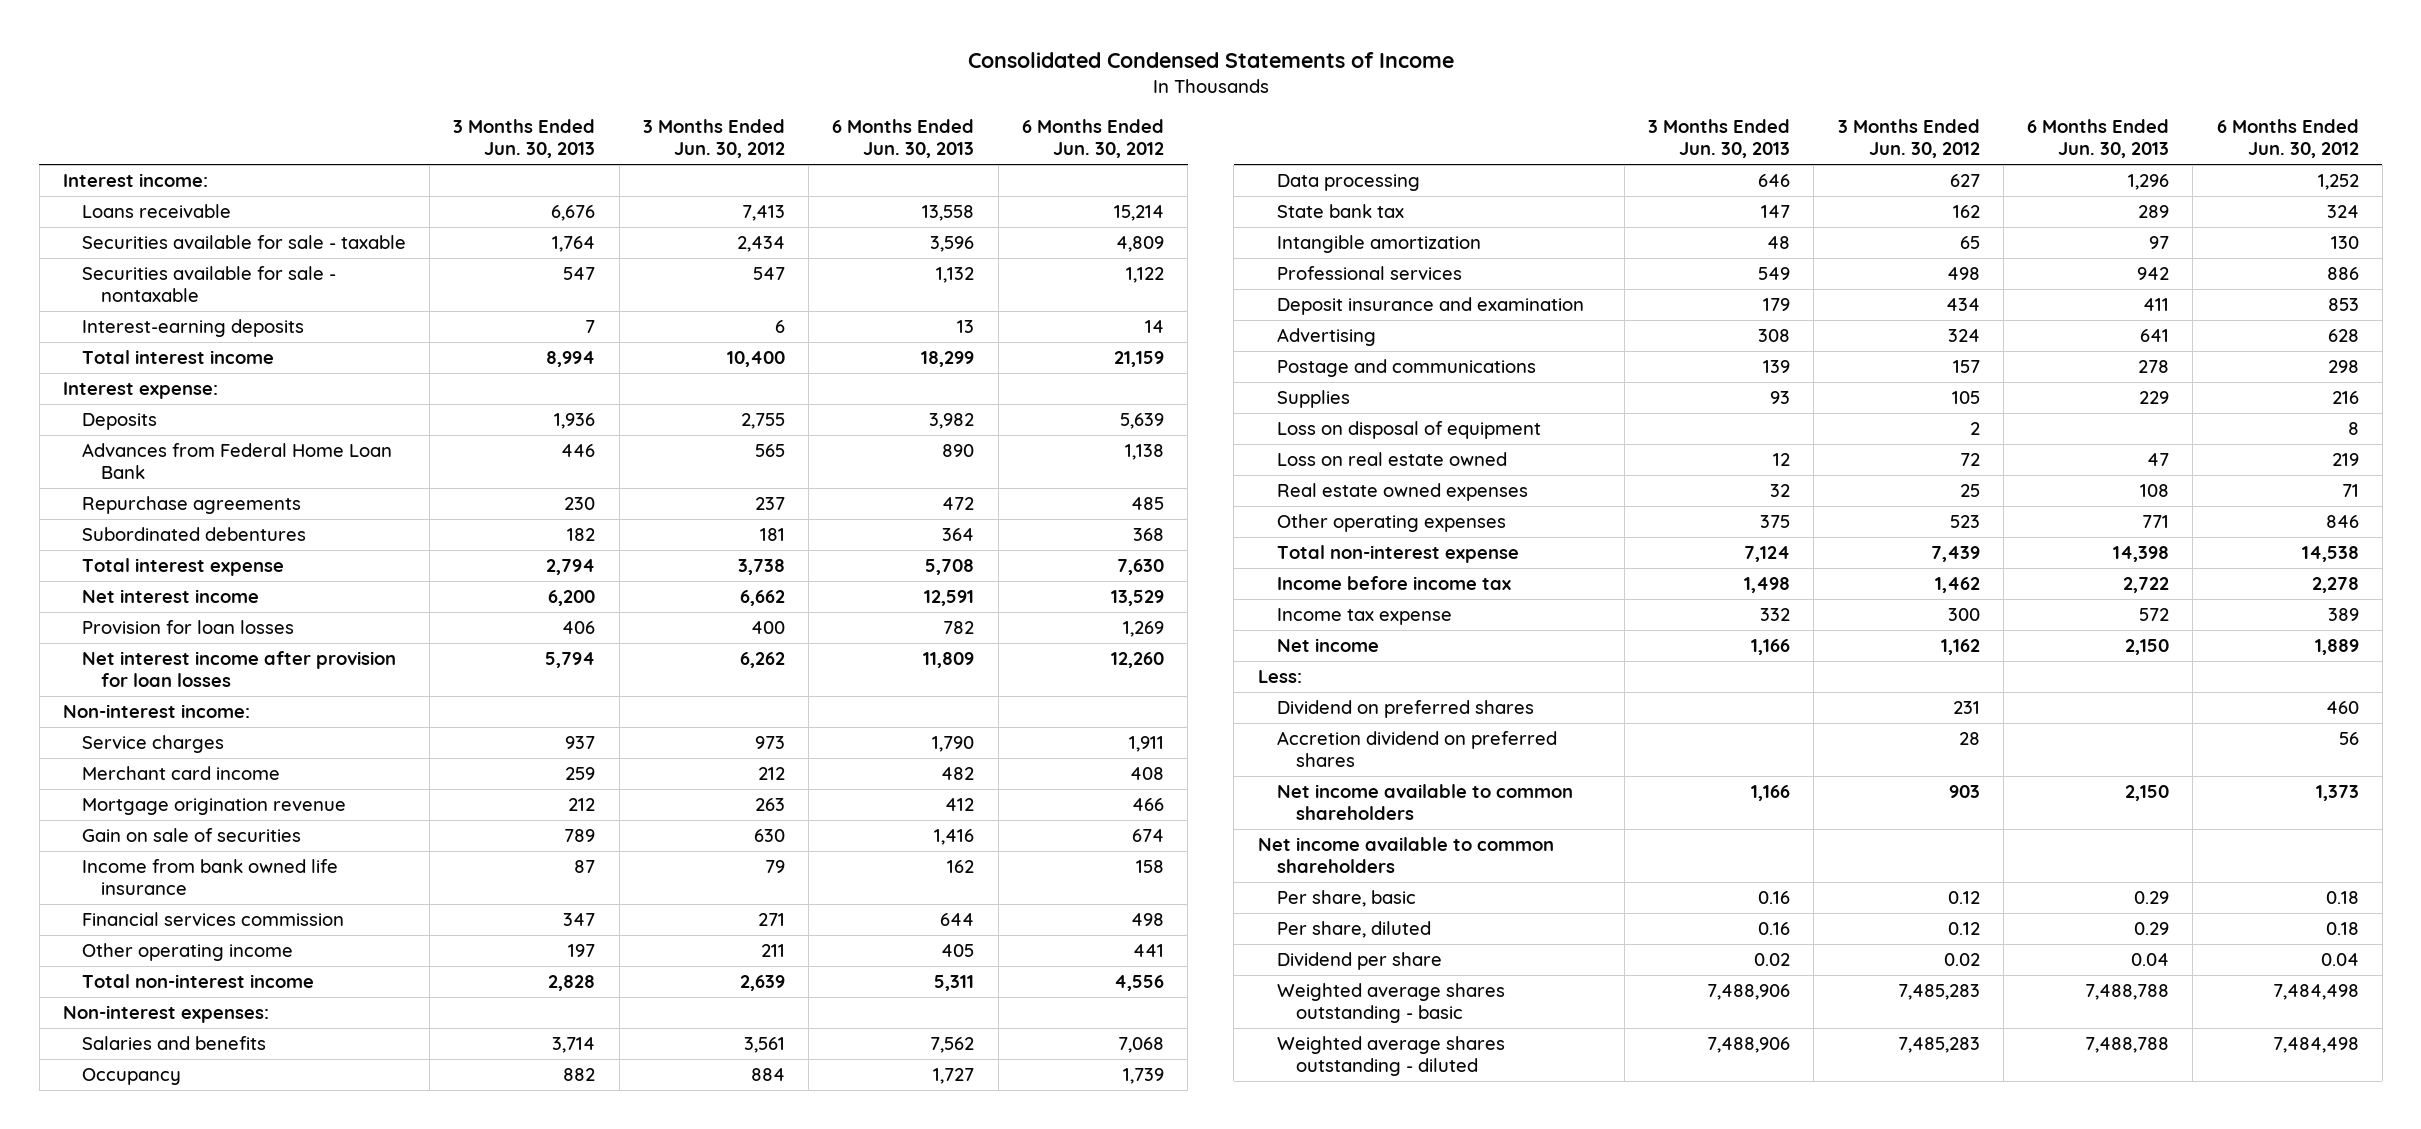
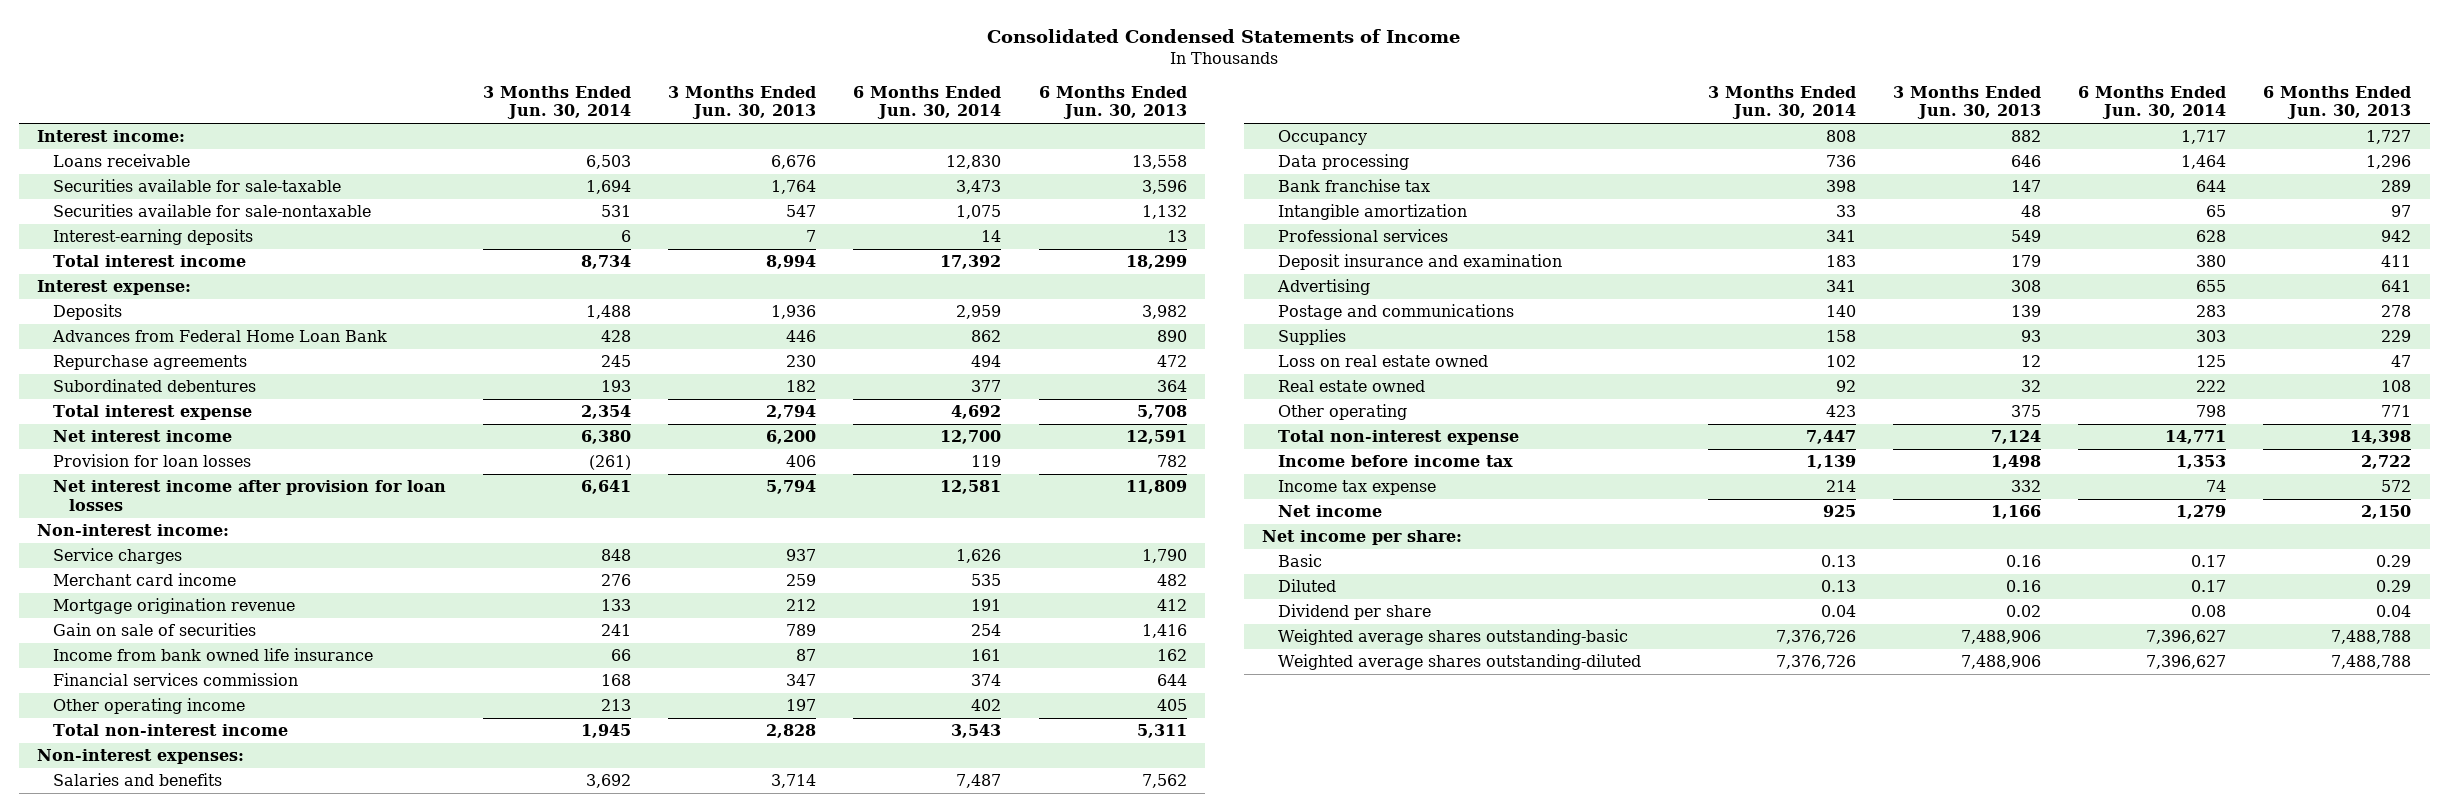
[642,119,785,159] 3 Months Ended Jun. 30, 2012 -> none
[1021,119,1164,159] 6 Months Ended Jun. 30, 2012 -> none
none -> [483,85,632,120] 3 Months Ended Jun. 30, 2014
none -> [853,85,1002,120] 6 Months Ended Jun. 30, 2014
[81,235,406,250] Securities available for sale - taxable -> [53,179,342,193] Securities available for sale-taxable
[81,266,336,303] Securities available for sale - nontaxable -> [53,204,372,218] Securities available for sale-nontaxable
[1276,204,1404,219] State bank tax -> [1278,179,1431,193] Bank franchise tax
[1276,421,1541,440] Loss on disposal of equipment -> none
[1276,483,1528,502] Real estate owned expenses -> [1278,380,1426,393] Real estate owned
[1276,514,1506,533] Other operating expenses -> [1278,404,1408,421] Other operating
[1257,670,1302,684] Less: -> none
[1276,700,1534,719] Dividend on preferred shares -> none
[1276,731,1557,768] Accretion dividend on preferred shares -> none
[1276,784,1573,821] Net income available to common shareholders -> none
[1257,837,1554,874] Net income available to common shareholders -> [1262,530,1463,546] Net income per share:
[1276,890,1416,908] Per share, basic -> [1278,554,1323,568] Basic
[1276,921,1431,939] Per share, diluted -> [1278,579,1337,593] Diluted
[1276,983,1505,1024] Weighted average shares outstanding - basic -> [1278,629,1629,646] Weighted average shares outstanding-basic
[1276,1036,1505,1077] Weighted average shares outstanding - diluted -> [1278,654,1642,671] Weighted average shares outstanding-diluted

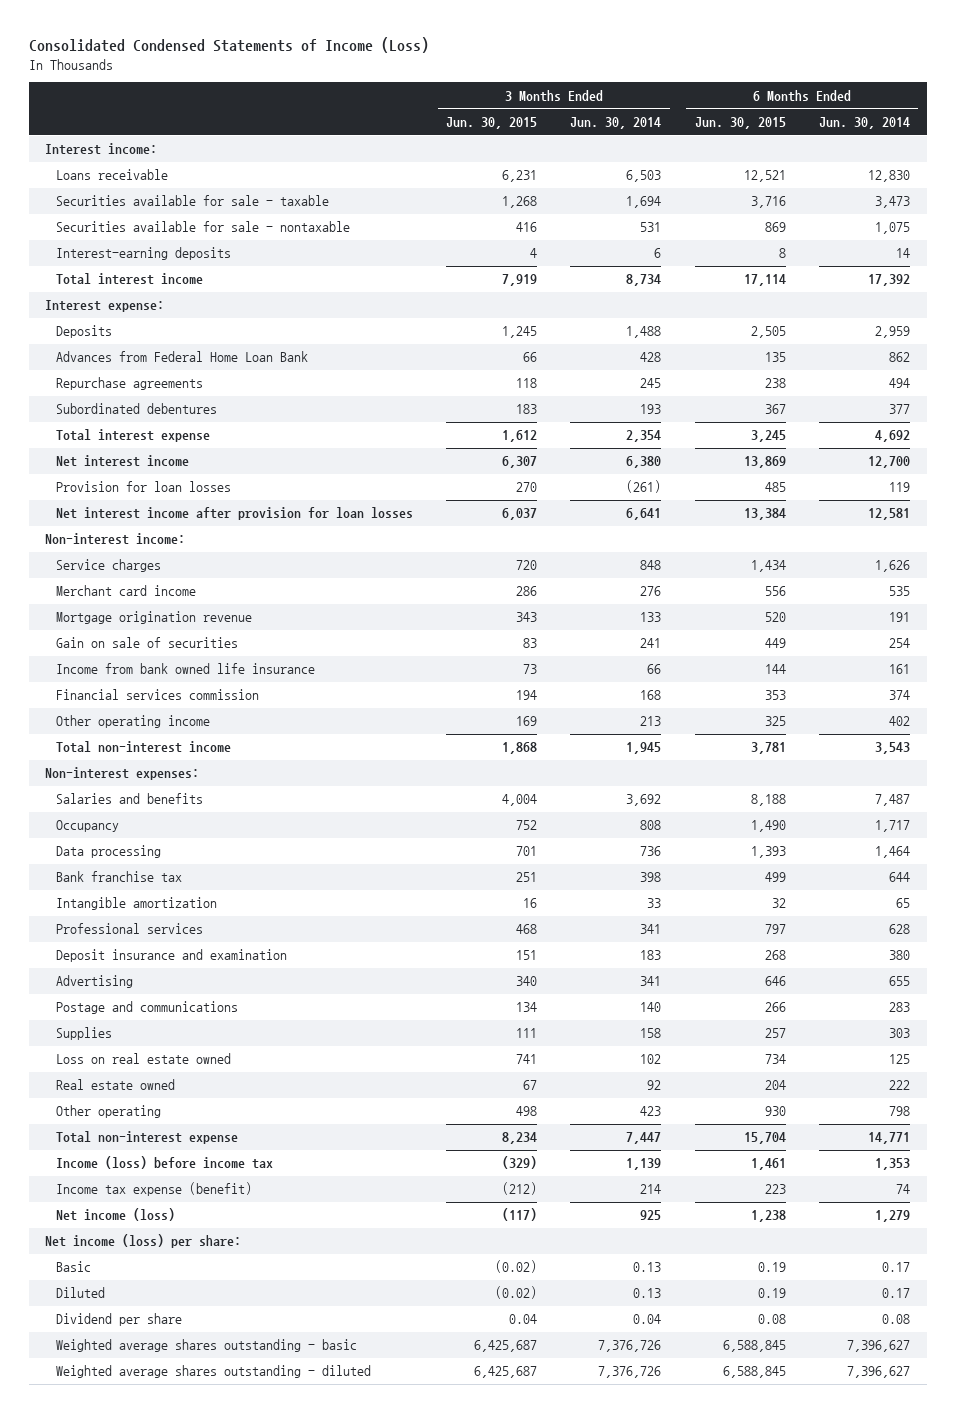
[987,28,1461,43] Consolidated Condensed Statements of Income -> [28,37,429,54] Consolidated Condensed Statements of Income (Loss)
[668,85,817,120] 3 Months Ended Jun. 30, 2013 -> none
[1038,85,1187,120] 6 Months Ended Jun. 30, 2013 -> none
none -> [445,116,537,129] Jun. 30, 2015
none -> [694,116,786,129] Jun. 30, 2015
[53,179,342,193] Securities available for sale-taxable -> [55,195,329,207] Securities available for sale - taxable
[53,204,372,218] Securities available for sale-nontaxable -> [55,221,350,233] Securities available for sale - nontaxable
[1278,455,1514,468] Income before income tax -> [55,1156,273,1170] Income (loss) before income tax
[1278,480,1437,496] Income tax expense -> [55,1182,252,1197] Income tax expense (benefit)
[1278,505,1383,518] Net income -> [55,1208,175,1222] Net income (loss)
[1262,530,1463,546] Net income per share: -> [45,1234,242,1249] Net income (loss) per share:
[1278,629,1629,646] Weighted average shares outstanding-basic -> [55,1339,357,1353] Weighted average shares outstanding - basic
[1278,654,1642,671] Weighted average shares outstanding-diluted -> [55,1365,371,1379] Weighted average shares outstanding - diluted

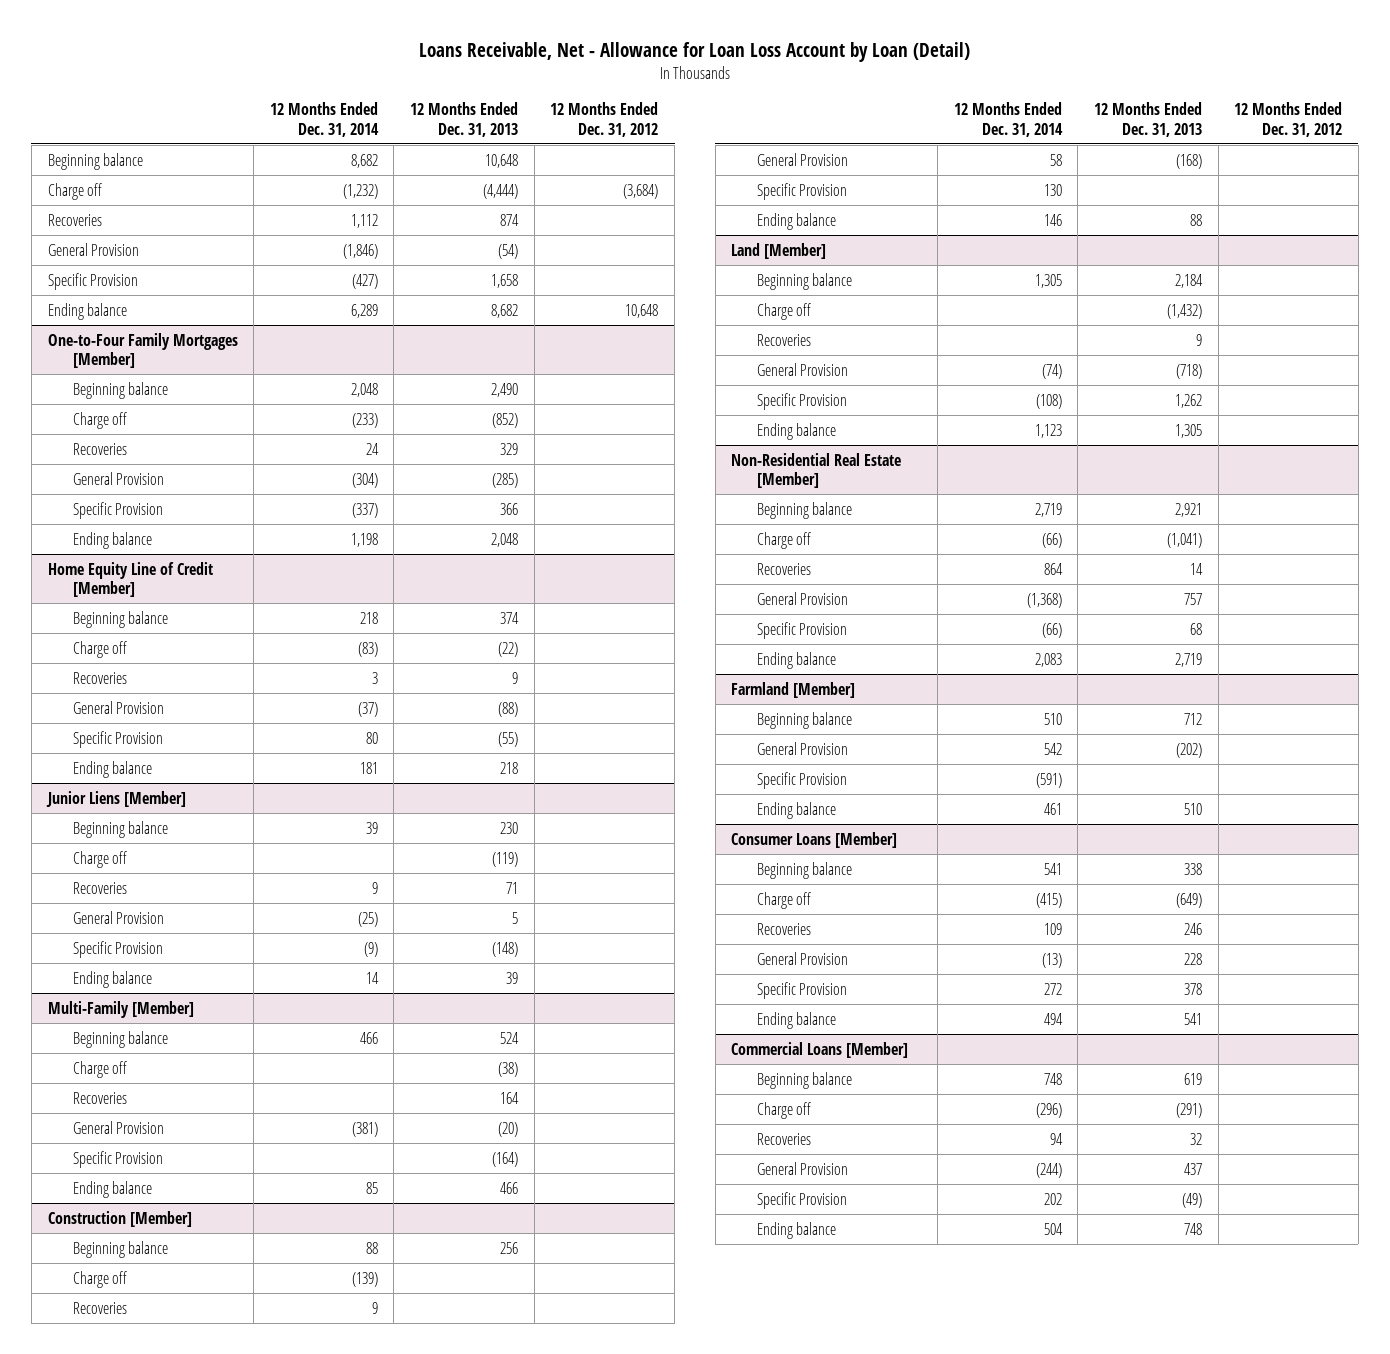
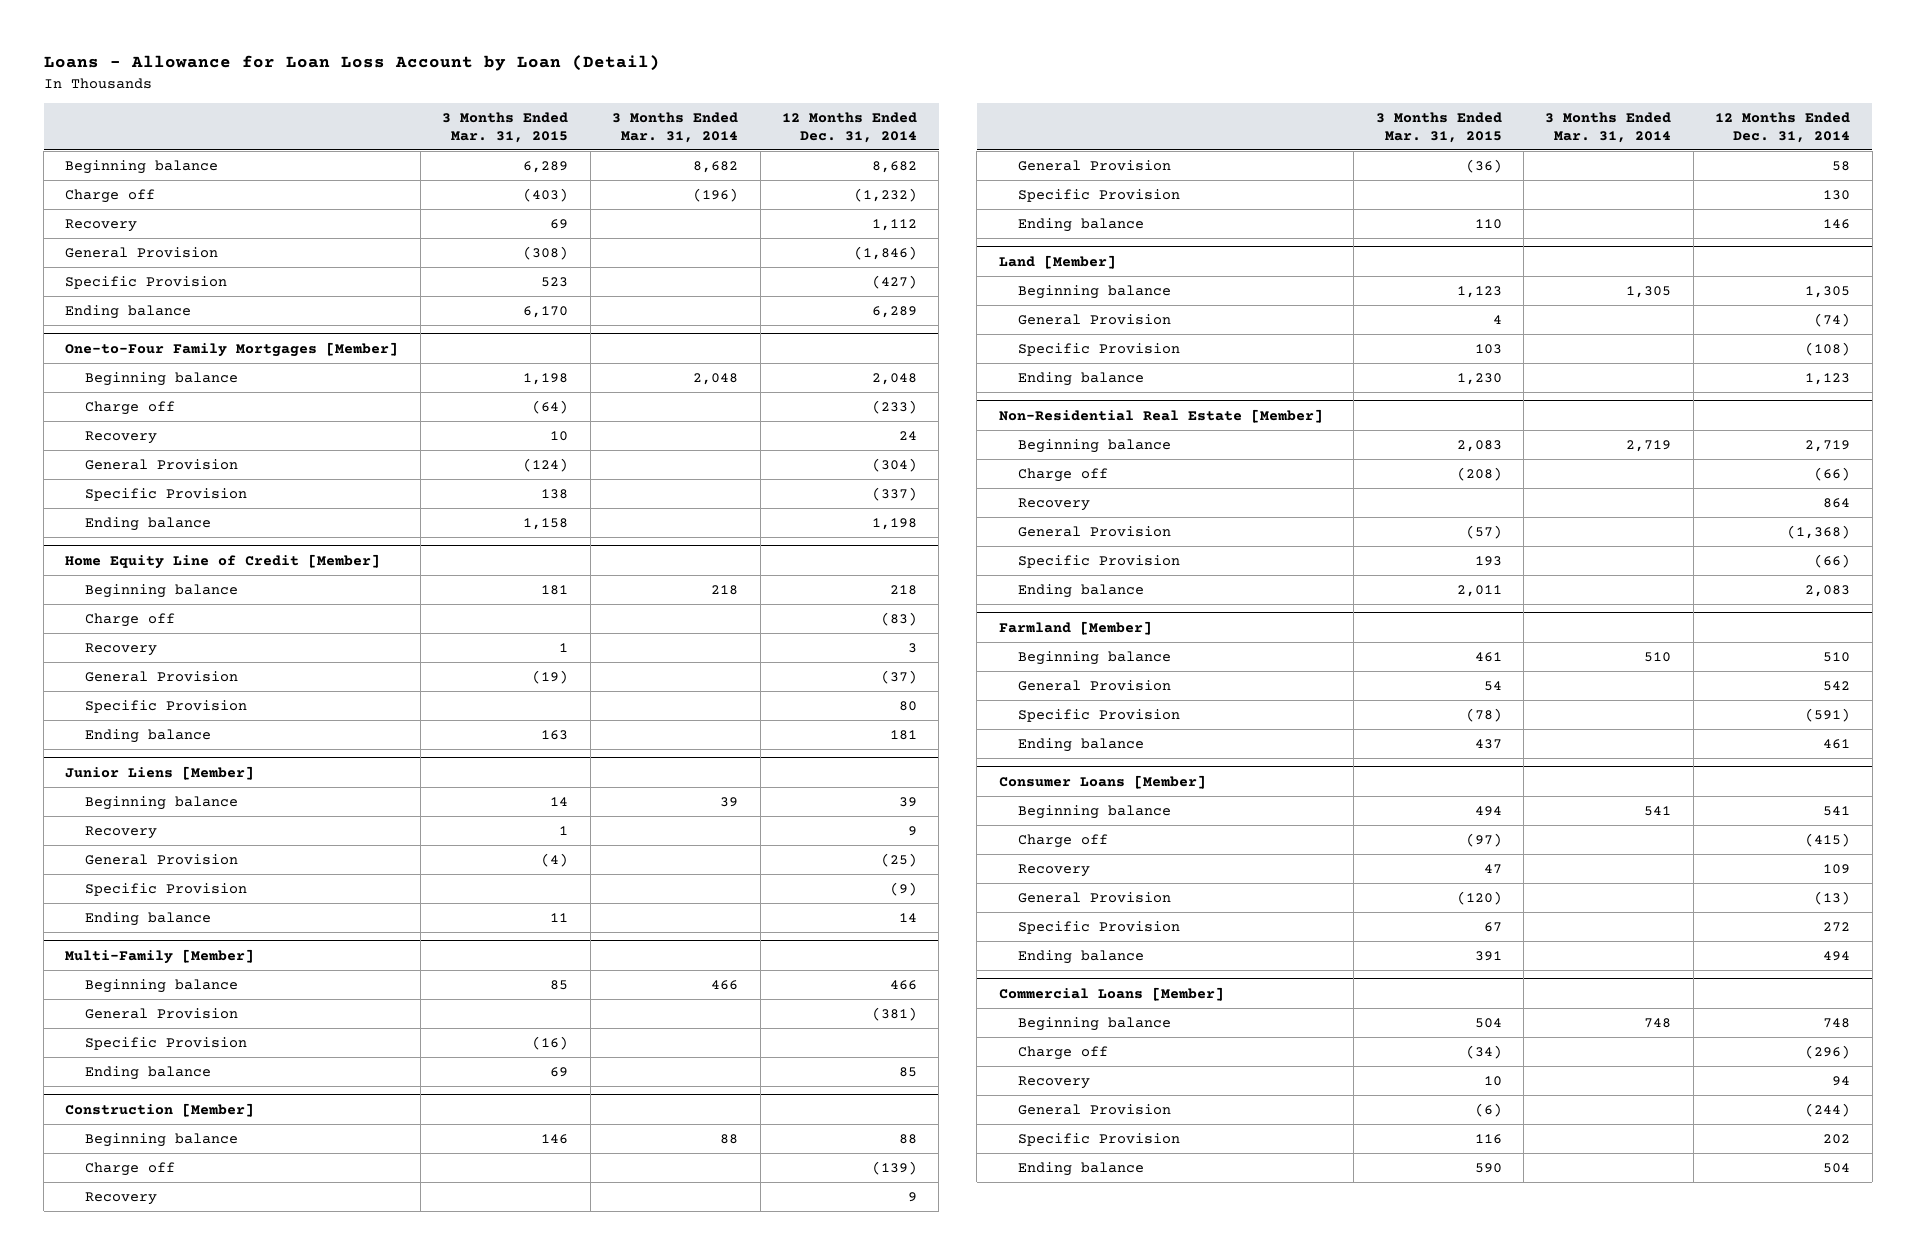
[418,41,970,62] Loans Receivable, Net - Allowance for Loan Loss Account by Loan (Detail) -> [43,55,660,72] Loans - Allowance for Loan Loss Account by Loan (Detail)
[410,102,519,137] 12 Months Ended Dec. 31, 2013 -> none
[550,102,659,137] 12 Months Ended Dec. 31, 2012 -> none
none -> [442,111,569,143] 3 Months Ended Mar. 31, 2015
none -> [612,111,739,143] 3 Months Ended Mar. 31, 2014
[47,213,102,226] Recoveries -> [65,218,138,232] Recovery
[73,442,128,455] Recoveries -> [84,430,157,444] Recovery
[73,671,128,684] Recoveries -> [84,642,157,656] Recovery
[73,850,128,868] Charge off -> none
[73,881,128,894] Recoveries -> [84,825,157,839] Recovery
[73,1060,128,1078] Charge off -> none
[73,1091,128,1104] Recoveries -> none
[73,1301,128,1314] Recoveries -> [84,1191,157,1205] Recovery
[757,302,812,320] Charge off -> none
[757,333,812,346] Recoveries -> none
[757,562,812,575] Recoveries -> [1018,497,1091,511] Recovery
[757,922,812,935] Recoveries -> [1018,863,1091,877] Recovery
[757,1132,812,1145] Recoveries -> [1018,1075,1091,1089] Recovery

